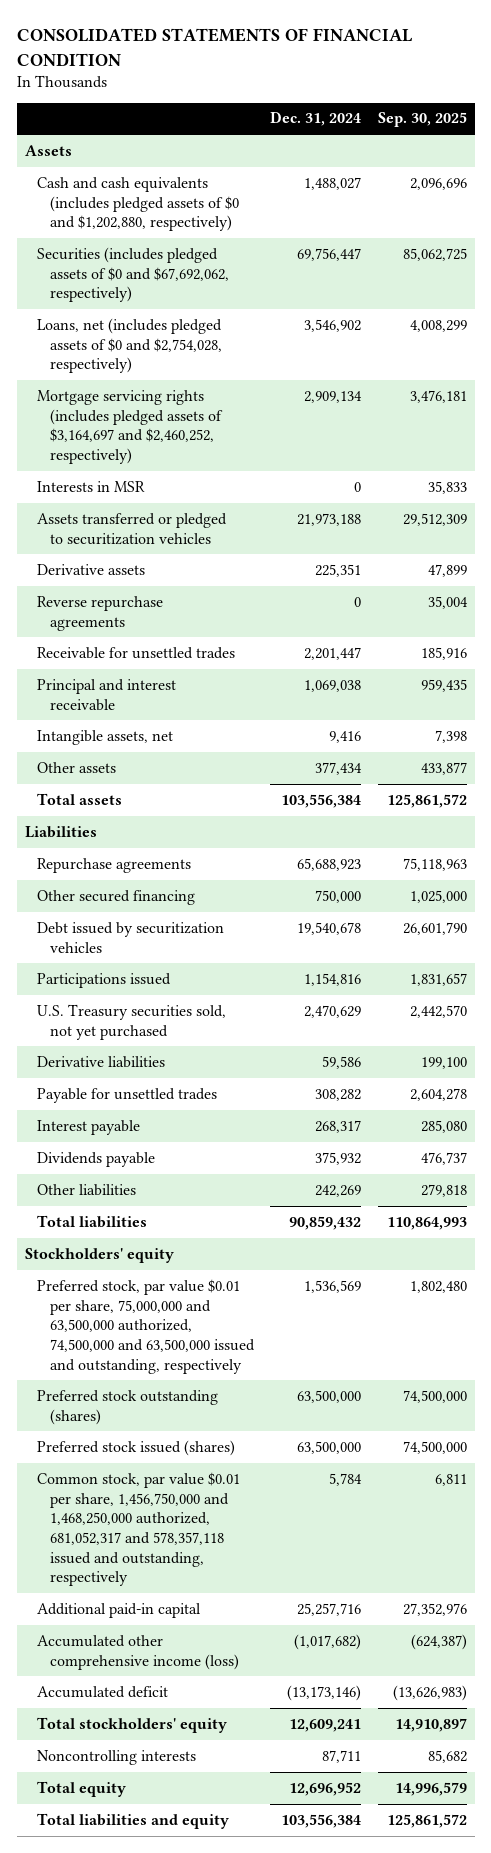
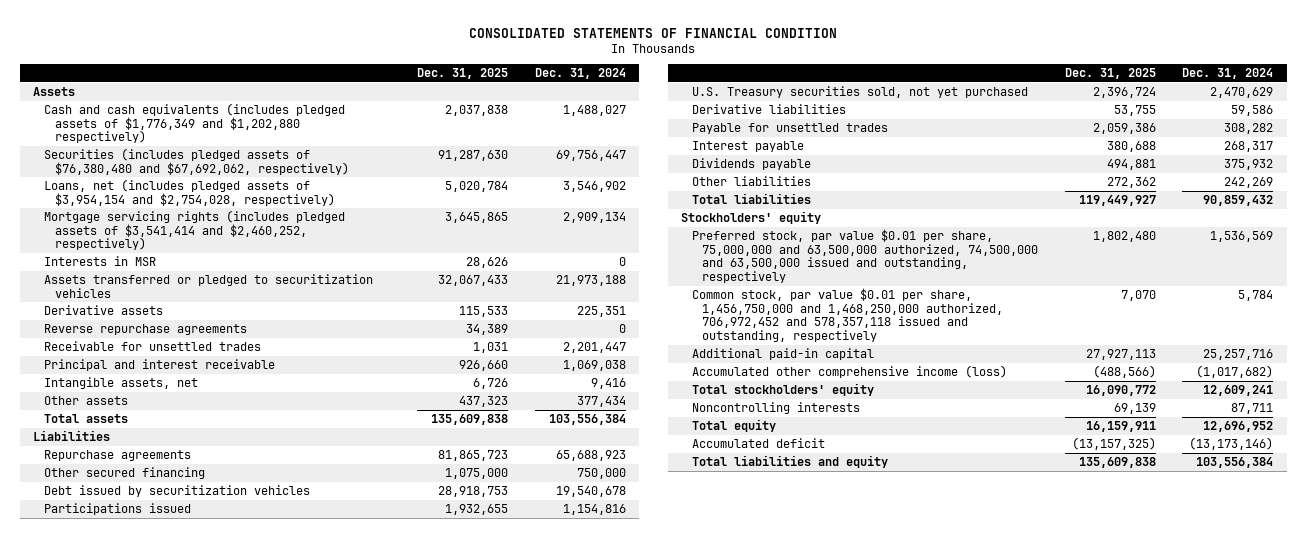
[377,112,467,128] Sep. 30, 2025 -> none
none -> [417,68,509,80] Dec. 31, 2025
[37,176,240,232] Cash and cash equivalents (includes pledged assets of $0 and $1,202,880, respectively) -> [43,102,345,144] Cash and cash equivalents (includes pledged assets of $1,776,349 and $1,202,880 respectively)
[37,246,230,303] Securities (includes pledged assets of $0 and $67,692,062, respectively) -> [43,147,349,175] Securities (includes pledged assets of $76,380,480 and $67,692,062, respectively)
[37,317,223,374] Loans, net (includes pledged assets of $0 and $2,754,028, respectively) -> [43,178,335,206] Loans, net (includes pledged assets of $3,954,154 and $2,754,028, respectively)
[37,389,224,464] Mortgage servicing rights (includes pledged assets of $3,164,697 and $2,460,252, respectively) -> [43,209,345,251] Mortgage servicing rights (includes pledged assets of $3,541,414 and $2,460,252, respectively)
[37,1389,219,1425] Preferred stock outstanding (shares) -> none
[37,1439,236,1456] Preferred stock issued (shares) -> none
[37,1471,241,1587] Common stock, par value $0.01 per share, 1,456,750,000 and 1,468,250,000 authorized, 681,052,317 and 578,357,118 issued and outstanding, respectively -> [691,287,1004,342] Common stock, par value $0.01 per share, 1,456,750,000 and 1,468,250,000 authorized, 706,972,452 and 578,357,118 issued and outstanding, respectively
[37,1685,169,1698] Accumulated deficit -> [691,437,825,448] Accumulated deficit

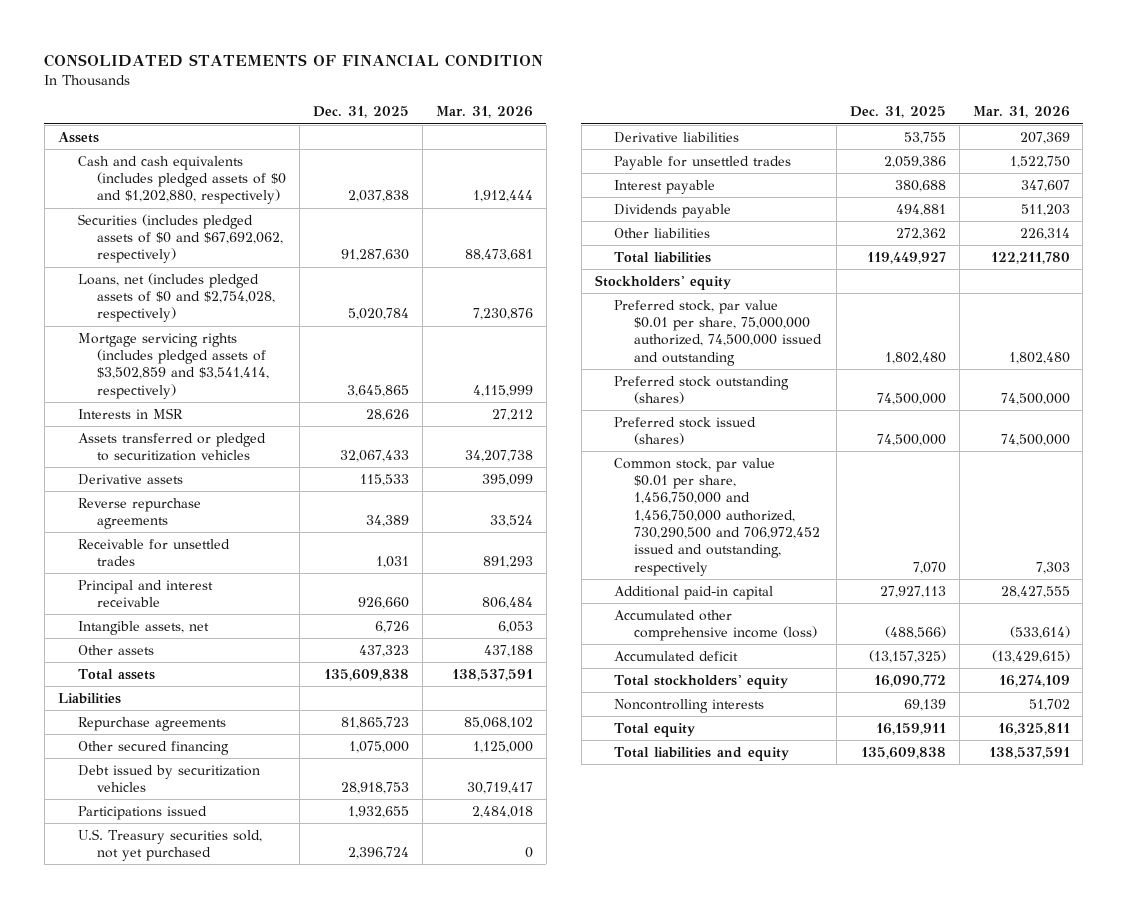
[534,68,626,80] Dec. 31, 2024 -> none
none -> [435,106,533,119] Mar. 31, 2026
[43,102,345,144] Cash and cash equivalents (includes pledged assets of $1,776,349 and $1,202,880 respectively) -> [77,155,287,205] Cash and cash equivalents (includes pledged assets of $0 and $1,202,880, respectively)
[43,147,349,175] Securities (includes pledged assets of $76,380,480 and $67,692,062, respectively) -> [77,213,284,264] Securities (includes pledged assets of $0 and $67,692,062, respectively)
[43,178,335,206] Loans, net (includes pledged assets of $3,954,154 and $2,754,028, respectively) -> [77,272,276,323] Loans, net (includes pledged assets of $0 and $2,754,028, respectively)
[43,209,345,251] Mortgage servicing rights (includes pledged assets of $3,541,414 and $2,460,252, respectively) -> [77,332,270,399] Mortgage servicing rights (includes pledged assets of $3,502,859 and $3,541,414, respectively)
[691,228,1039,283] Preferred stock, par value $0.01 per share, 75,000,000 and 63,500,000 authorized, 74,500,000 and 63,500,000 issued and outstanding, respectively -> [614,299,823,366] Preferred stock, par value $0.01 per share, 75,000,000 authorized, 74,500,000 issued and outstanding
none -> [614,375,790,405] Preferred stock outstanding (shares)
none -> [614,416,757,446] Preferred stock issued (shares)
[691,287,1004,342] Common stock, par value $0.01 per share, 1,456,750,000 and 1,468,250,000 authorized, 706,972,452 and 578,357,118 issued and outstanding, respectively -> [614,457,821,576] Common stock, par value $0.01 per share, 1,456,750,000 and 1,456,750,000 authorized, 730,290,500 and 706,972,452 issued and outstanding, respectively
[691,437,825,448] Accumulated deficit -> [614,650,739,661] Accumulated deficit

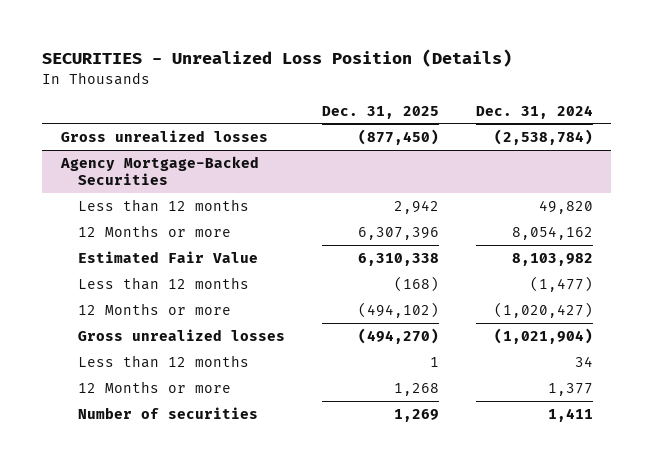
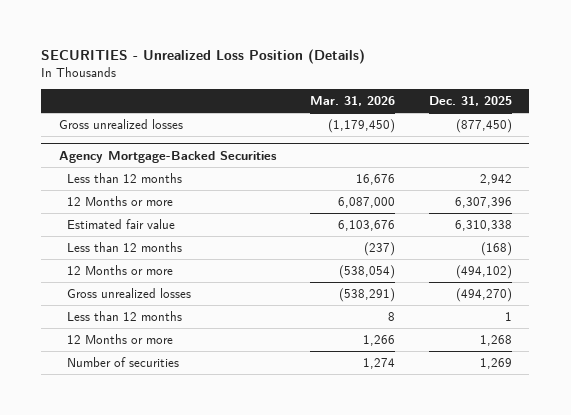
[475,104,593,119] Dec. 31, 2024 -> none
none -> [309,96,395,107] Mar. 31, 2026
[78,250,259,263] Estimated Fair Value -> [67,218,176,229] Estimated fair value

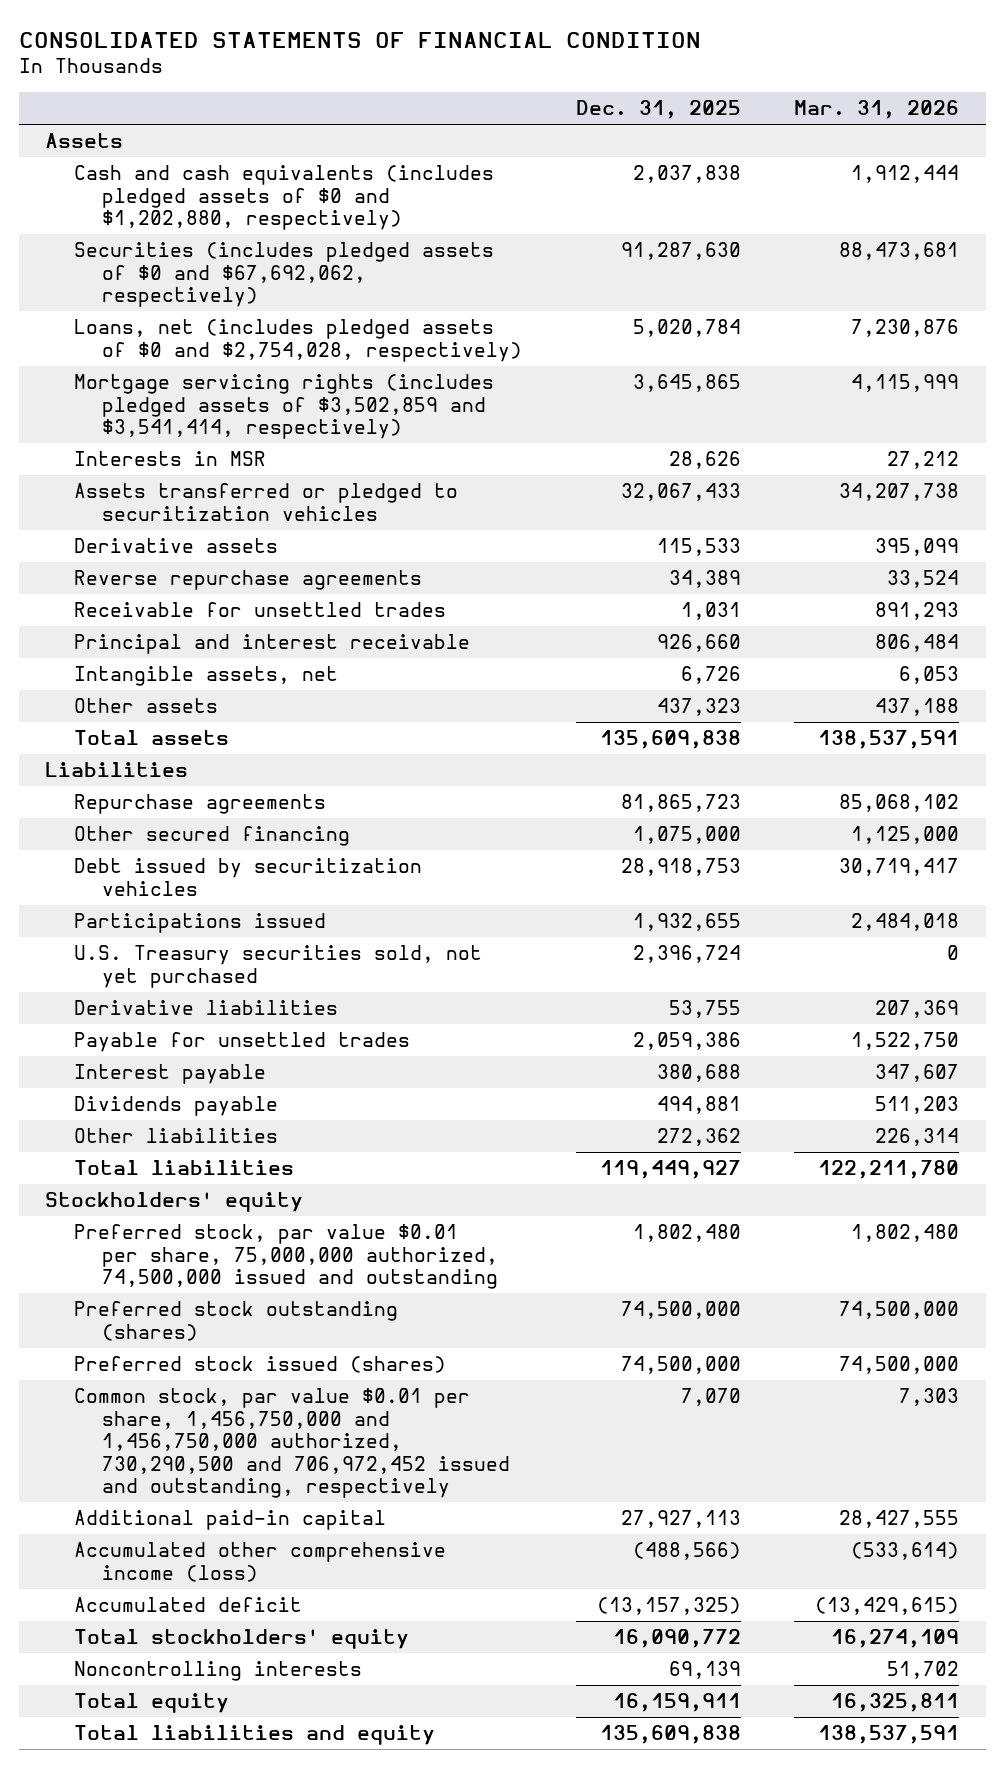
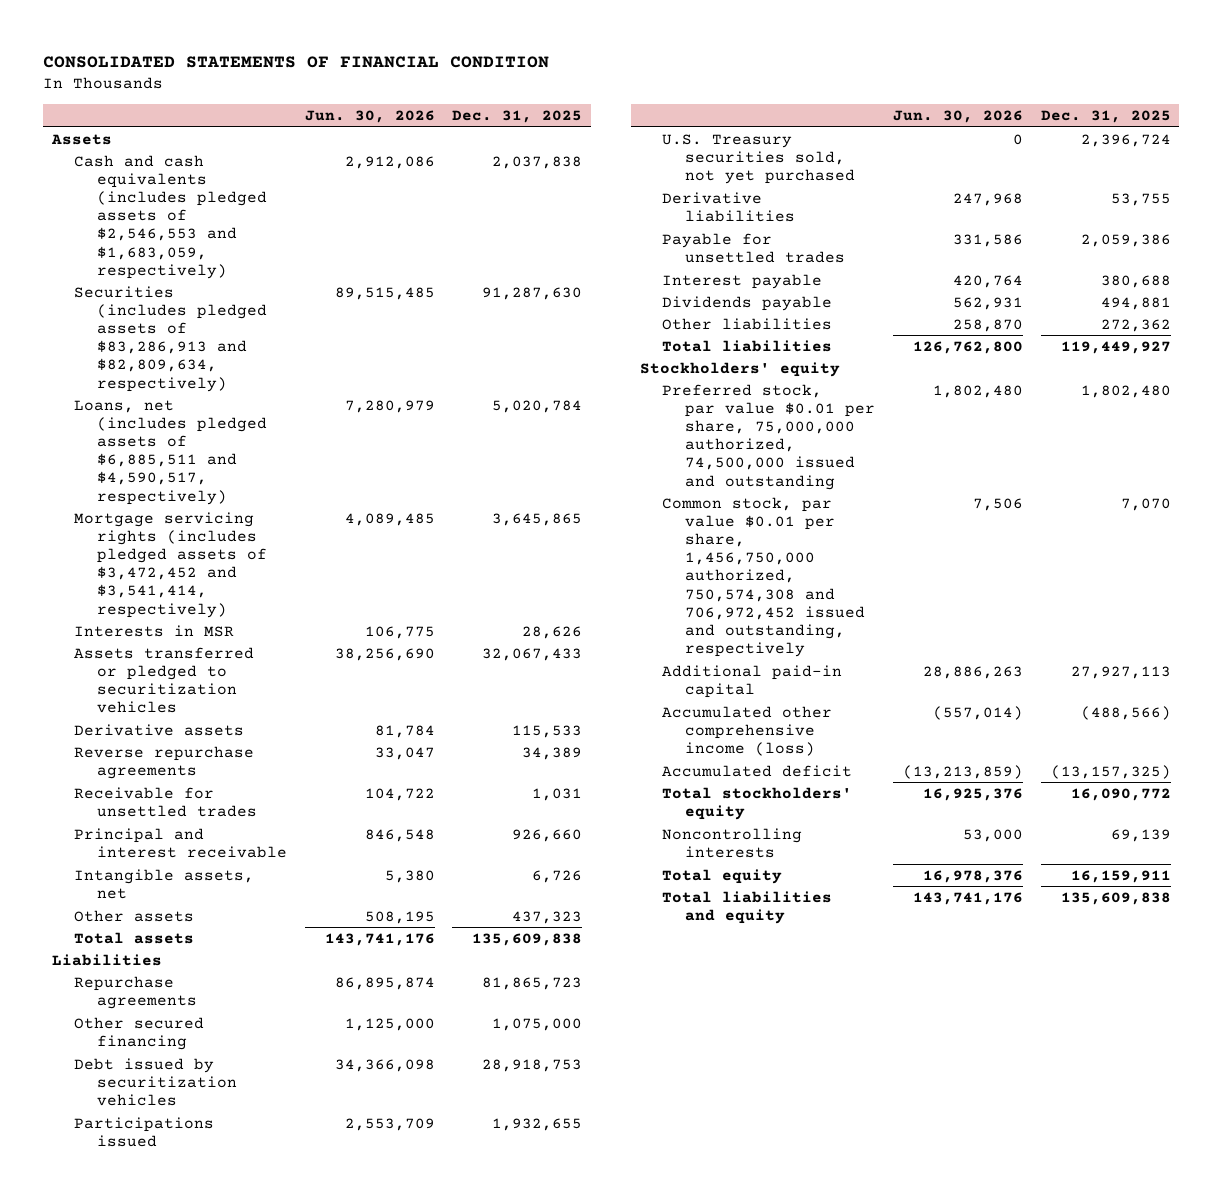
[793,100,959,120] Mar. 31, 2026 -> none
none -> [304,110,435,124] Jun. 30, 2026
[73,165,494,231] Cash and cash equivalents (includes pledged assets of $0 and $1,202,880, respectively) -> [74,154,267,279] Cash and cash equivalents (includes pledged assets of $2,546,553 and $1,683,059, respectively)
[73,242,494,308] Securities (includes pledged assets of $0 and $67,692,062, respectively) -> [74,285,267,392] Securities (includes pledged assets of $83,286,913 and $82,809,634, respectively)
[73,319,523,362] Loans, net (includes pledged assets of $0 and $2,754,028, respectively) -> [74,399,267,505] Loans, net (includes pledged assets of $6,885,511 and $4,590,517, respectively)
[73,374,494,440] Mortgage servicing rights (includes pledged assets of $3,502,859 and $3,541,414, respectively) -> [74,511,267,618] Mortgage servicing rights (includes pledged assets of $3,472,452 and $3,541,414, respectively)
[73,1301,398,1341] Preferred stock outstanding (shares) -> none
[73,1356,446,1374] Preferred stock issued (shares) -> none
[73,1388,511,1499] Common stock, par value $0.01 per share, 1,456,750,000 and 1,456,750,000 authorized, 730,290,500 and 706,972,452 issued and outstanding, respectively -> [662,496,865,658] Common stock, par value $0.01 per share, 1,456,750,000 authorized, 750,574,308 and 706,972,452 issued and outstanding, respectively

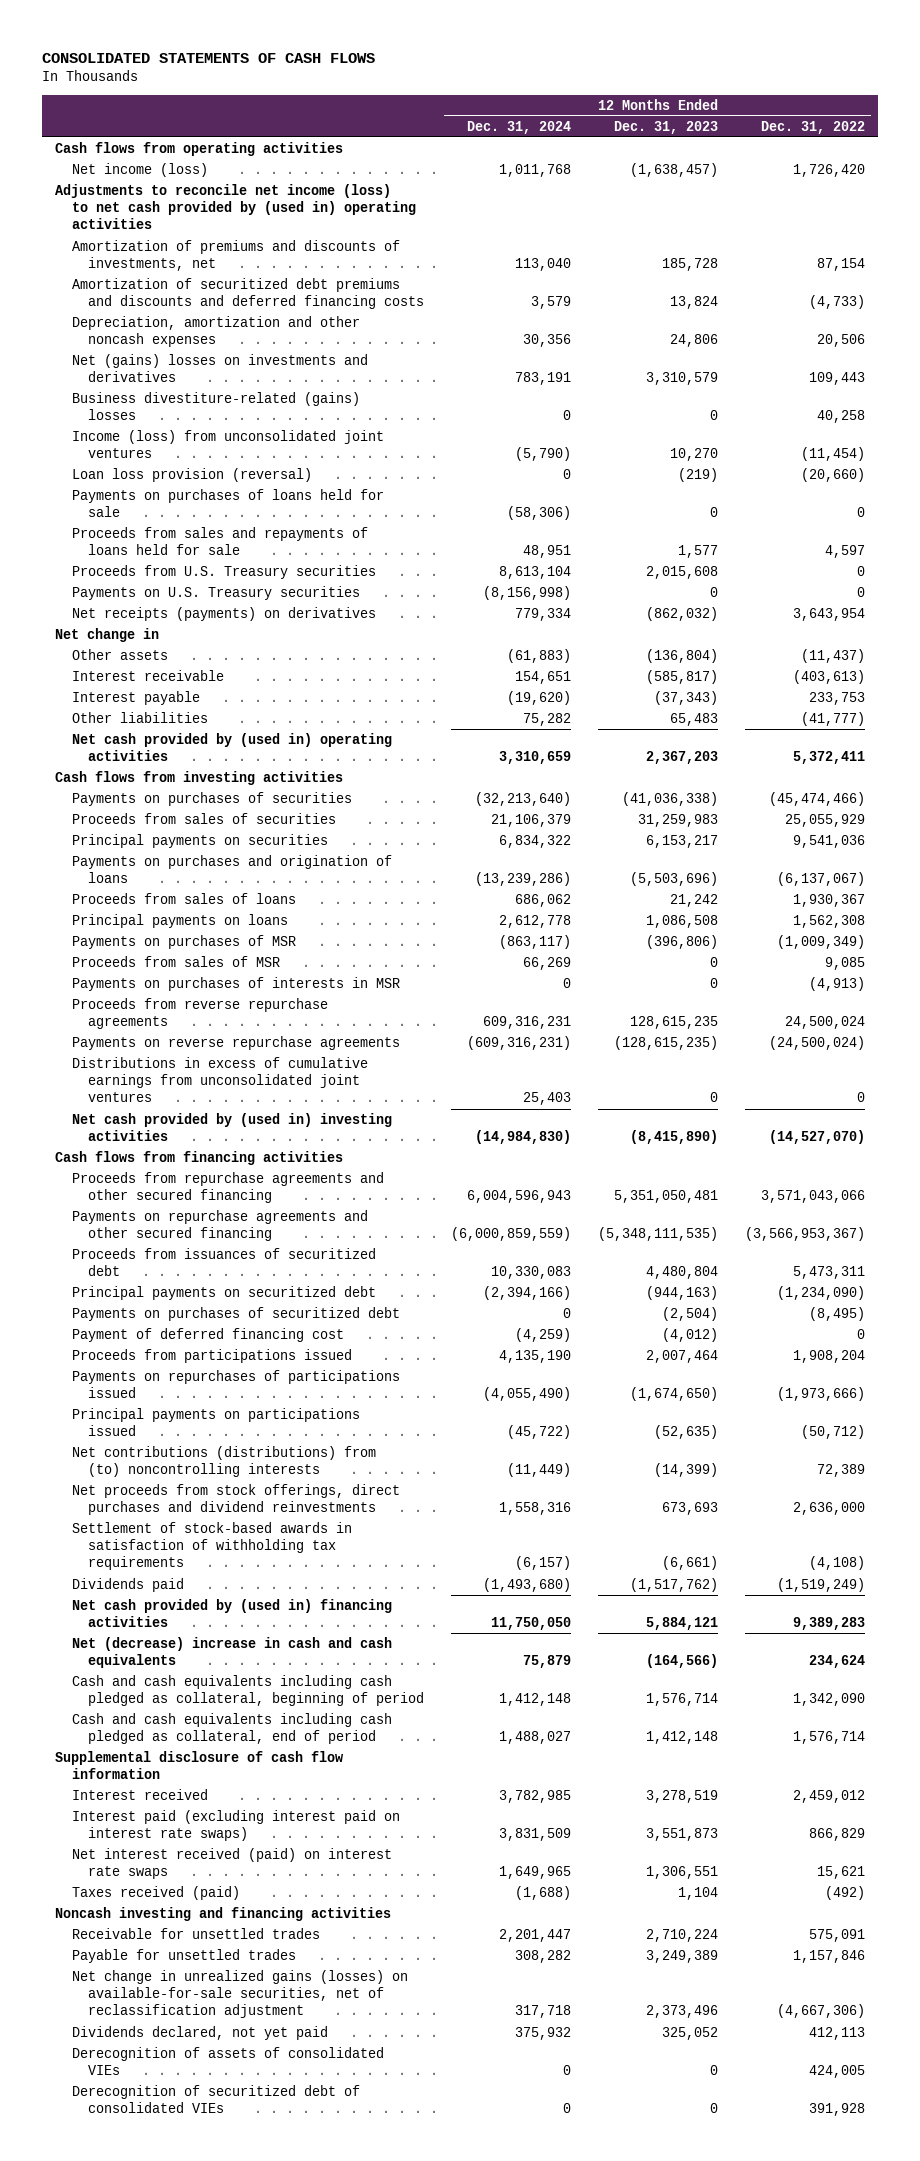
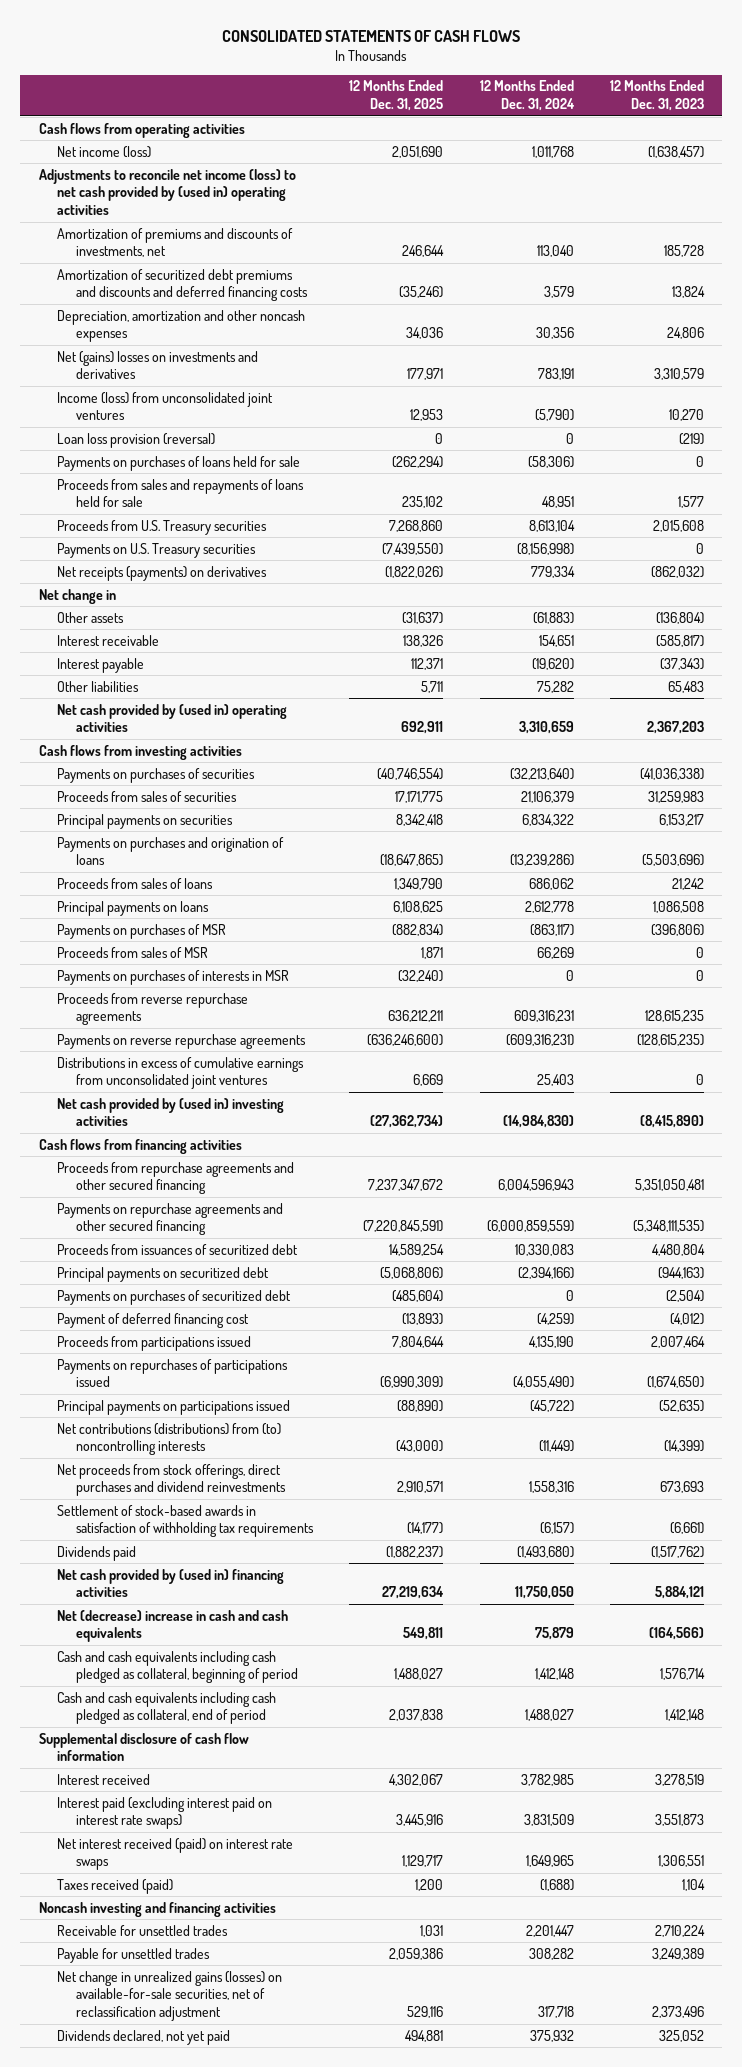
[760,120,865,134] Dec. 31, 2022 -> none
none -> [349,80,444,112] 12 Months Ended Dec. 31, 2025
[71,392,360,421] Business divestiture-related (gains) losses -> none
[71,2047,384,2076] Derecognition of assets of consolidated VIEs -> none
[71,2085,360,2114] Derecognition of securitized debt of consolidated VIEs -> none

